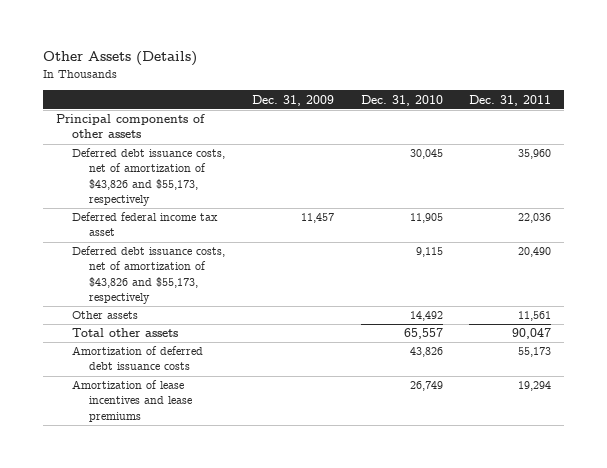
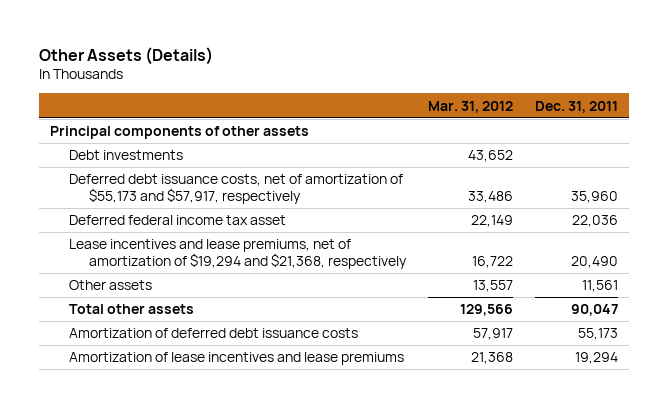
[251,94,334,106] Dec. 31, 2009 -> none
[360,94,443,106] Dec. 31, 2010 -> none
none -> [427,100,513,113] Mar. 31, 2012
none -> [69,150,184,161] Debt investments
[72,148,226,206] Deferred debt issuance costs, net of amortization of $43,826 and $55,173, respectively -> [69,174,404,204] Deferred debt issuance costs, net of amortization of $55,173 and $57,917, respectively
[72,246,226,304] Deferred debt issuance costs, net of amortization of $43,826 and $55,173, respectively -> [69,239,407,269] Lease incentives and lease premiums, net of amortization of $19,294 and $21,368, respectively

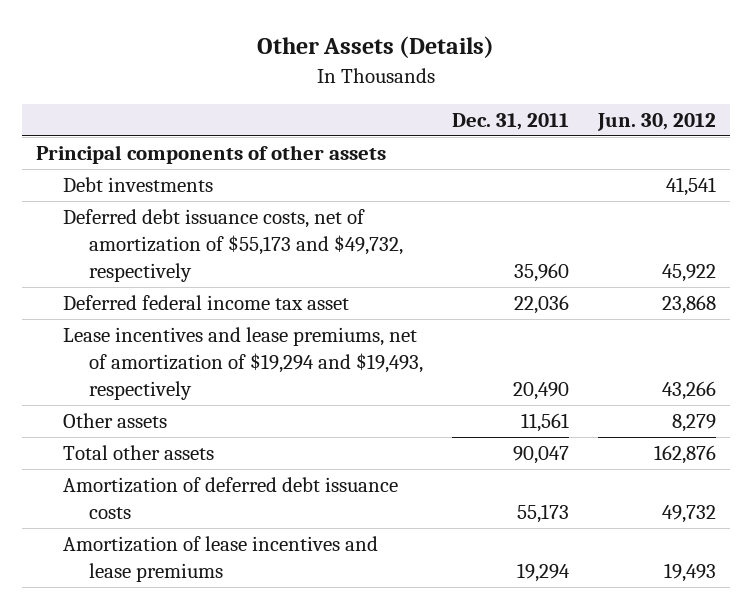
[427,100,513,113] Mar. 31, 2012 -> none
none -> [596,112,716,131] Jun. 30, 2012
[69,174,404,204] Deferred debt issuance costs, net of amortization of $55,173 and $57,917, respectively -> [62,209,404,282] Deferred debt issuance costs, net of amortization of $55,173 and $49,732, respectively
[69,239,407,269] Lease incentives and lease premiums, net of amortization of $19,294 and $21,368, respectively -> [62,327,424,400] Lease incentives and lease premiums, net of amortization of $19,294 and $19,493, respectively

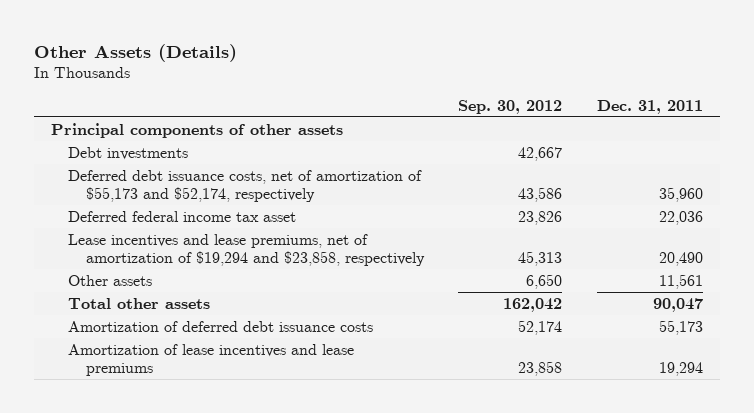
[596,112,716,131] Jun. 30, 2012 -> none
none -> [458,99,563,114] Sep. 30, 2012
[62,209,404,282] Deferred debt issuance costs, net of amortization of $55,173 and $49,732, respectively -> [68,169,423,202] Deferred debt issuance costs, net of amortization of $55,173 and $52,174, respectively
[62,327,424,400] Lease incentives and lease premiums, net of amortization of $19,294 and $19,493, respectively -> [68,233,425,266] Lease incentives and lease premiums, net of amortization of $19,294 and $23,858, respectively

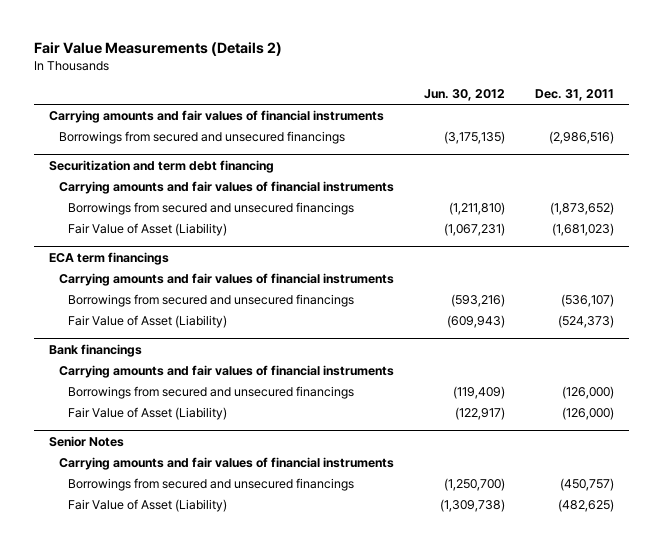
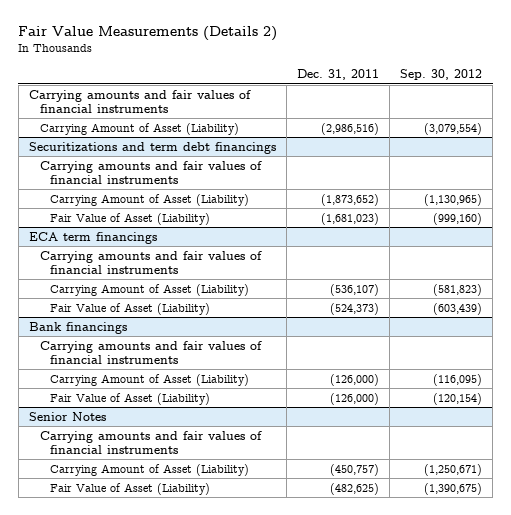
[423,89,505,102] Jun. 30, 2012 -> none
none -> [400,68,483,80] Sep. 30, 2012
[58,131,345,145] Borrowings from secured and unsecured financings -> [39,122,239,135] Carrying Amount of Asset (Liability)
[48,159,274,173] Securitization and term debt financing -> [28,141,276,154] Securitizations and term debt financings
[68,202,355,216] Borrowings from secured and unsecured financings -> [50,193,250,206] Carrying Amount of Asset (Liability)
[68,294,355,308] Borrowings from secured and unsecured financings -> [50,283,250,296] Carrying Amount of Asset (Liability)
[68,386,355,400] Borrowings from secured and unsecured financings -> [50,373,250,386] Carrying Amount of Asset (Liability)
[68,478,355,492] Borrowings from secured and unsecured financings -> [50,463,250,476] Carrying Amount of Asset (Liability)

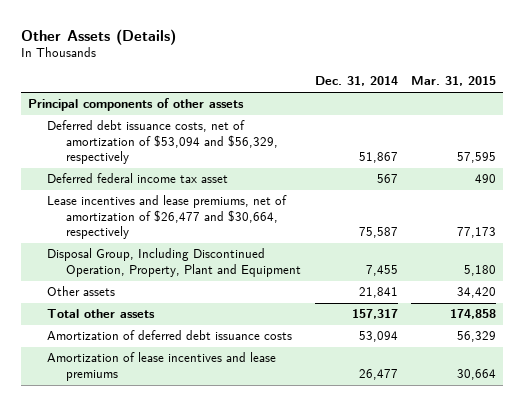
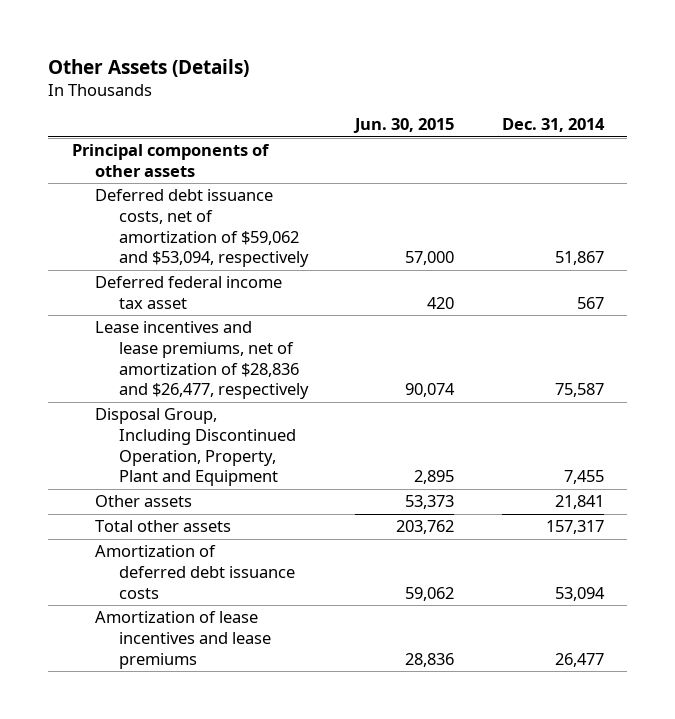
[411,76,497,87] Mar. 31, 2015 -> none
none -> [353,118,455,134] Jun. 30, 2015
[46,120,278,165] Deferred debt issuance costs, net of amortization of $53,094 and $56,329, respectively -> [95,189,309,268] Deferred debt issuance costs, net of amortization of $59,062 and $53,094, respectively
[46,195,287,240] Lease incentives and lease premiums, net of amortization of $26,477 and $30,664, respectively -> [95,321,309,400] Lease incentives and lease premiums, net of amortization of $28,836 and $26,477, respectively

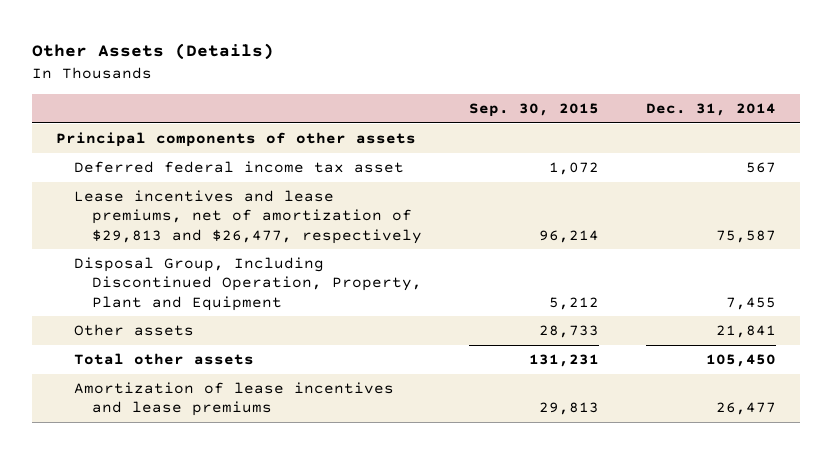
[353,118,455,134] Jun. 30, 2015 -> none
none -> [469,102,600,117] Sep. 30, 2015
[95,189,309,268] Deferred debt issuance costs, net of amortization of $59,062 and $53,094, respectively -> none
[95,321,309,400] Lease incentives and lease premiums, net of amortization of $28,836 and $26,477, respectively -> [73,190,422,244] Lease incentives and lease premiums, net of amortization of $29,813 and $26,477, respectively
[95,545,295,599] Amortization of deferred debt issuance costs -> none
[545,520,604,535] 157,317 -> [706,354,777,368] 105,450

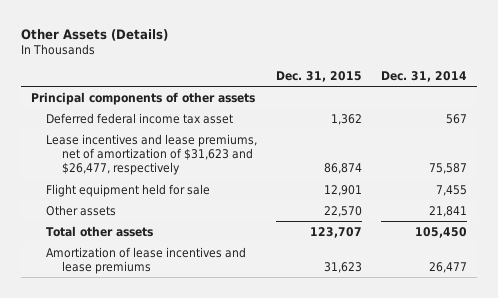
[469,102,600,117] Sep. 30, 2015 -> none
none -> [276,71,363,83] Dec. 31, 2015
[73,190,422,244] Lease incentives and lease premiums, net of amortization of $29,813 and $26,477, respectively -> [46,133,258,176] Lease incentives and lease premiums, net of amortization of $31,623 and $26,477, respectively
[73,257,422,311] Disposal Group, Including Discontinued Operation, Property, Plant and Equipment -> [46,183,211,197] Flight equipment held for sale

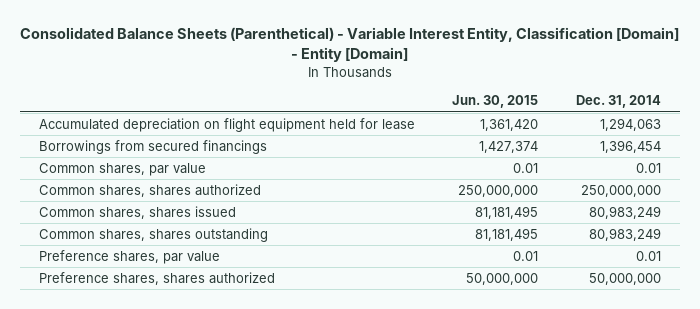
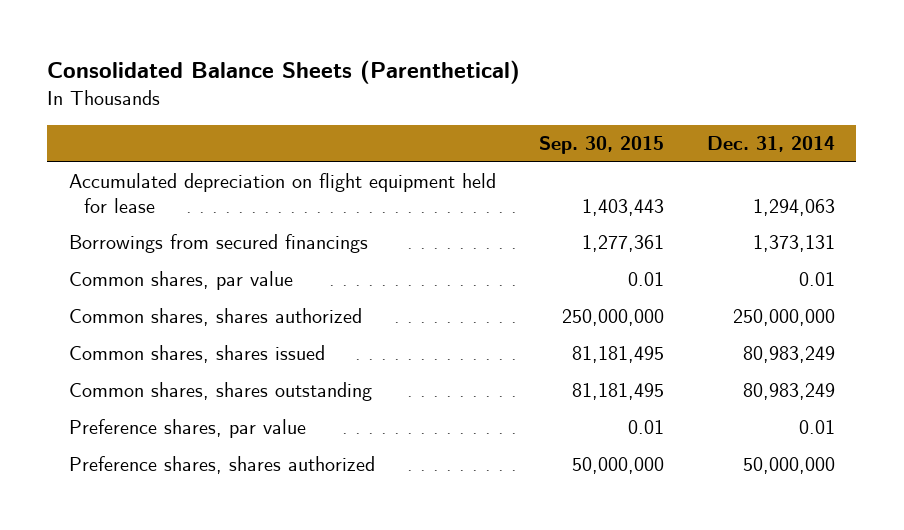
[19,27,679,63] Consolidated Balance Sheets (Parenthetical) - Variable Interest Entity, Classification [Domain] - Entity [Domain] -> [47,60,521,85] Consolidated Balance Sheets (Parenthetical)
[452,95,539,109] Jun. 30, 2015 -> none
none -> [538,136,664,155] Sep. 30, 2015
[600,139,662,153] 1,396,454 -> [752,235,835,253] 1,373,131

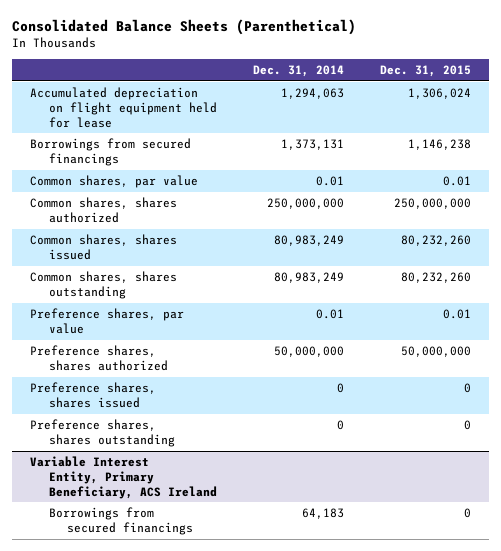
[538,136,664,155] Sep. 30, 2015 -> none
none -> [380,65,472,78] Dec. 31, 2015
none -> [29,382,156,408] Preference shares, shares issued
none -> [29,419,175,447] Preference shares, shares outstanding
none -> [29,456,217,499] Variable Interest Entity, Primary Beneficiary, ACS Ireland
none -> [48,507,194,535] Borrowings from secured financings

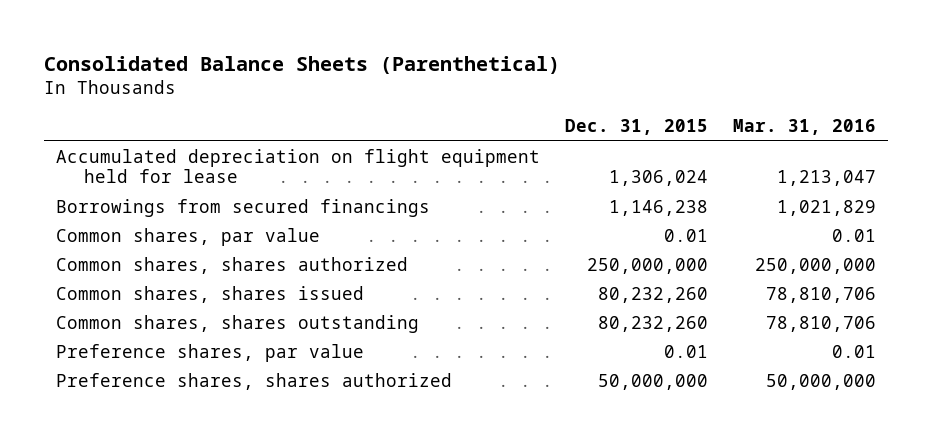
[252,65,344,78] Dec. 31, 2014 -> none
none -> [732,119,876,136] Mar. 31, 2016
[29,382,156,408] Preference shares, shares issued -> none
[29,419,175,447] Preference shares, shares outstanding -> none
[29,456,217,499] Variable Interest Entity, Primary Beneficiary, ACS Ireland -> none
[48,507,194,535] Borrowings from secured financings -> none

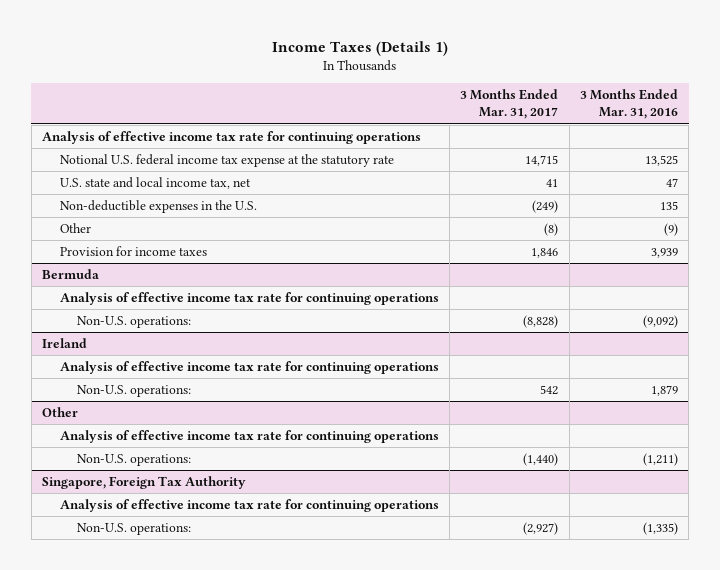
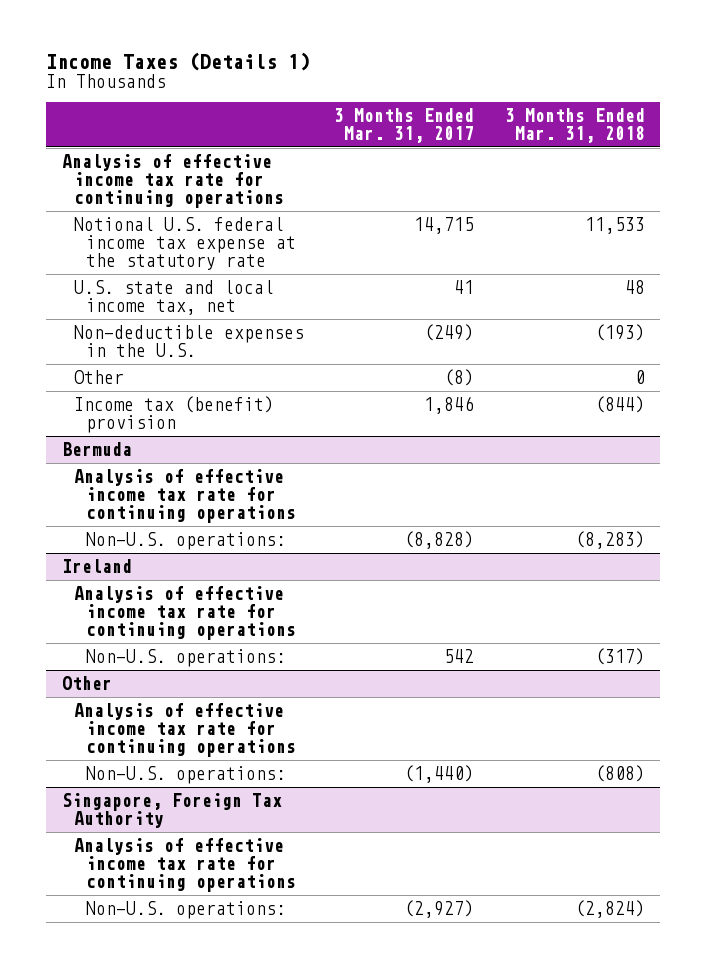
[579,89,678,120] 3 Months Ended Mar. 31, 2016 -> none
none -> [504,108,645,144] 3 Months Ended Mar. 31, 2018
[59,245,207,256] Provision for income taxes -> [73,395,274,433] Income tax (benefit) provision

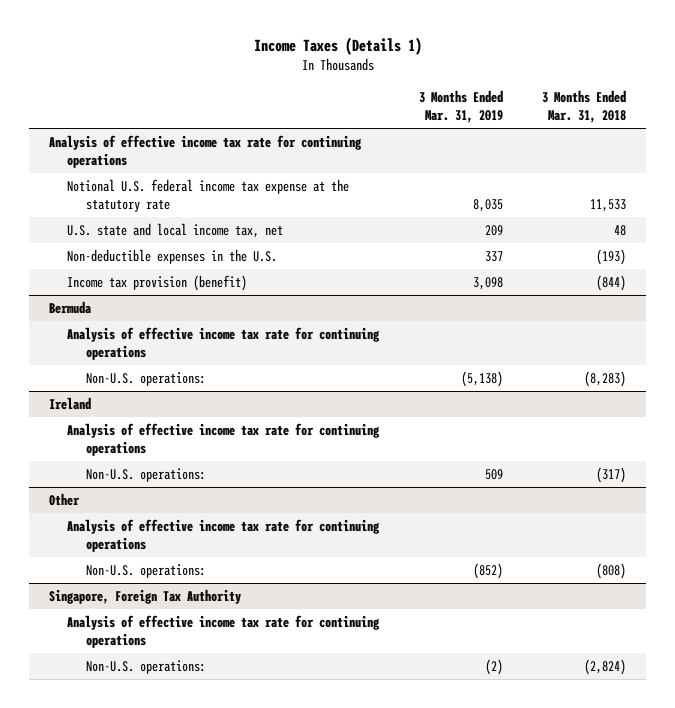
[334,108,475,144] 3 Months Ended Mar. 31, 2017 -> none
none -> [418,90,503,124] 3 Months Ended Mar. 31, 2019
[73,369,124,384] Other -> none
[73,395,274,433] Income tax (benefit) provision -> [67,274,248,291] Income tax provision (benefit)

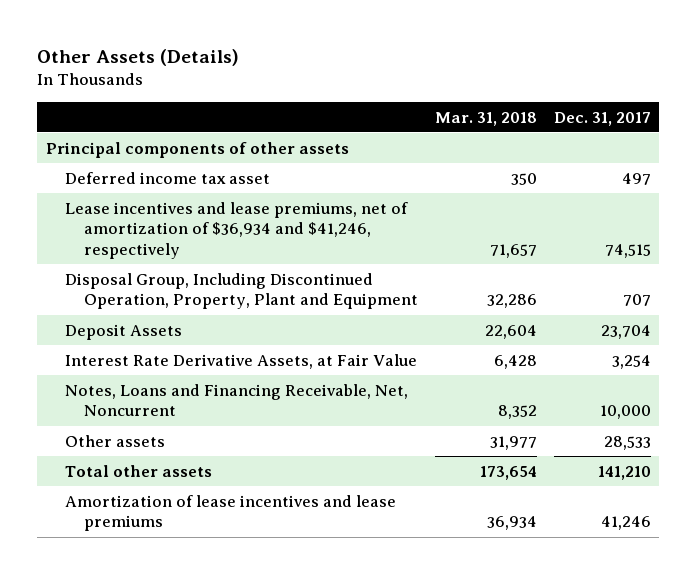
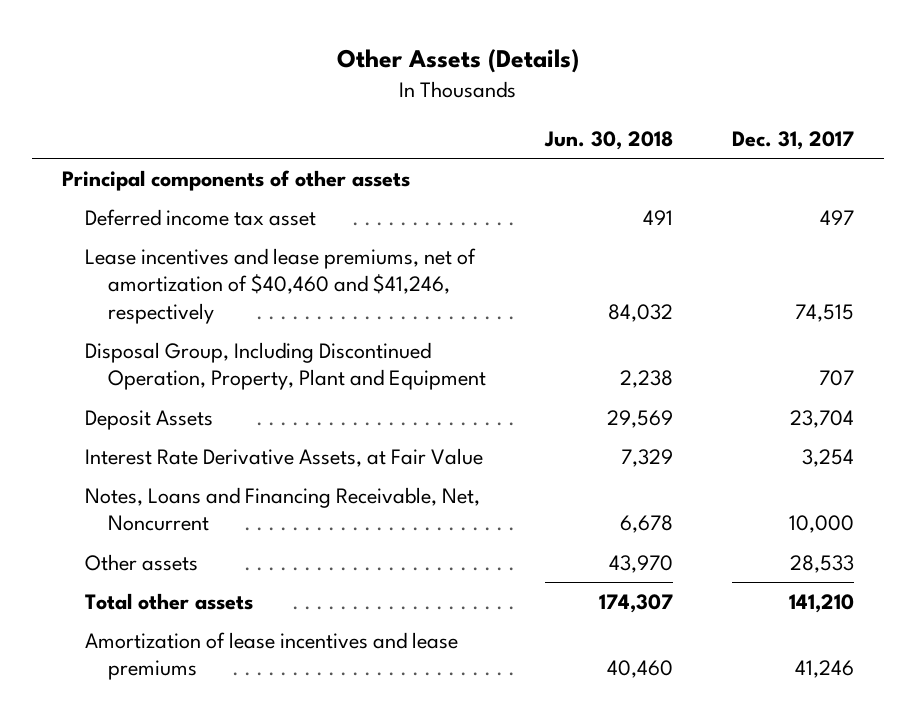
[434,111,537,126] Mar. 31, 2018 -> none
none -> [543,130,673,150] Jun. 30, 2018
[64,201,408,260] Lease incentives and lease premiums, net of amortization of $36,934 and $41,246, respectively -> [84,247,476,324] Lease incentives and lease premiums, net of amortization of $40,460 and $41,246, respectively

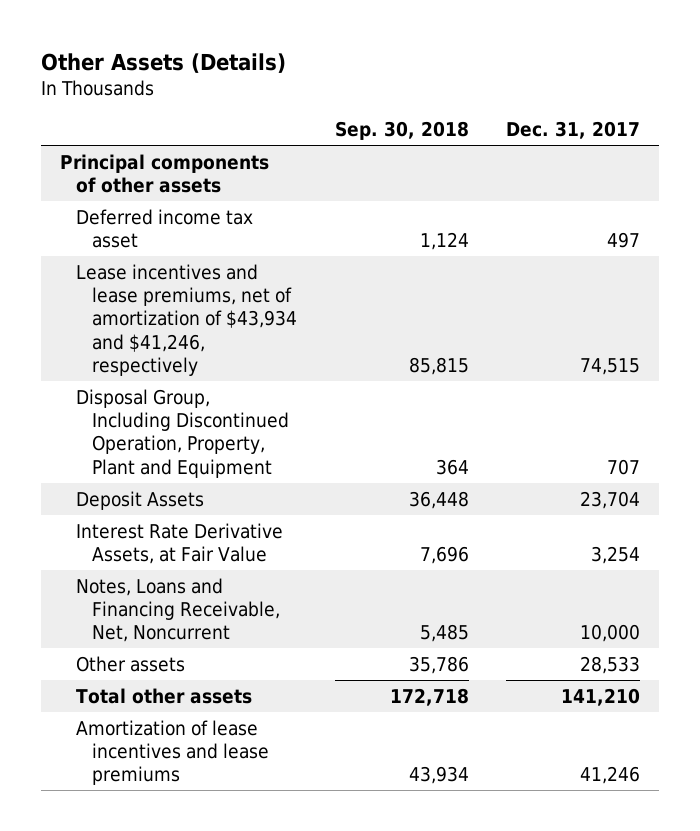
[543,130,673,150] Jun. 30, 2018 -> none
none -> [334,121,469,141] Sep. 30, 2018
[84,247,476,324] Lease incentives and lease premiums, net of amortization of $40,460 and $41,246, respectively -> [75,263,297,377] Lease incentives and lease premiums, net of amortization of $43,934 and $41,246, respectively

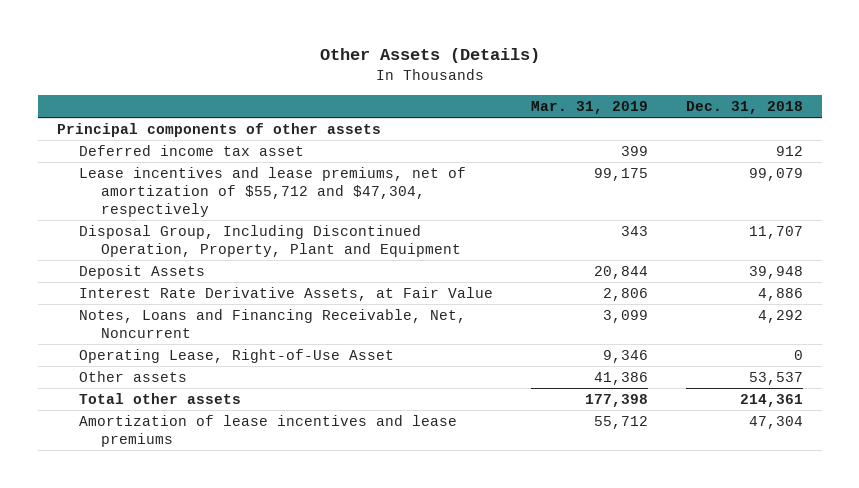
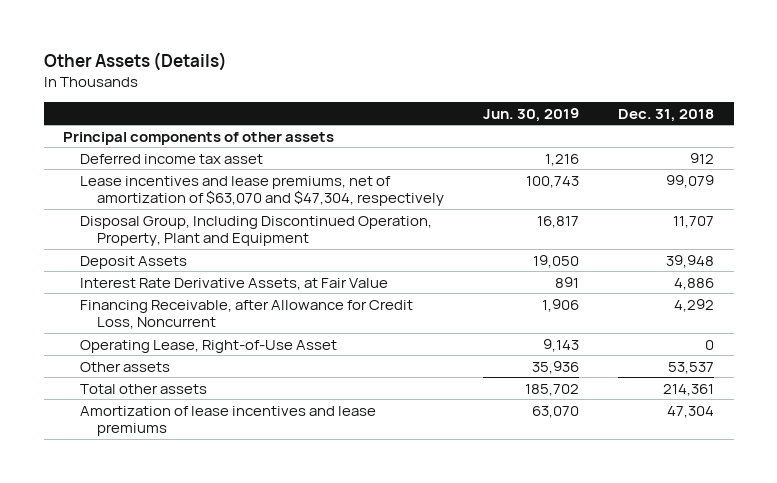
[530,100,648,114] Mar. 31, 2019 -> none
none -> [482,107,579,122] Jun. 30, 2019
[78,166,466,217] Lease incentives and lease premiums, net of amortization of $55,712 and $47,304, respectively -> [79,175,444,207] Lease incentives and lease premiums, net of amortization of $63,070 and $47,304, respectively
[78,308,466,338] Notes, Loans and Financing Receivable, Net, Noncurrent -> [79,299,413,330] Financing Receivable, after Allowance for Credit Loss, Noncurrent

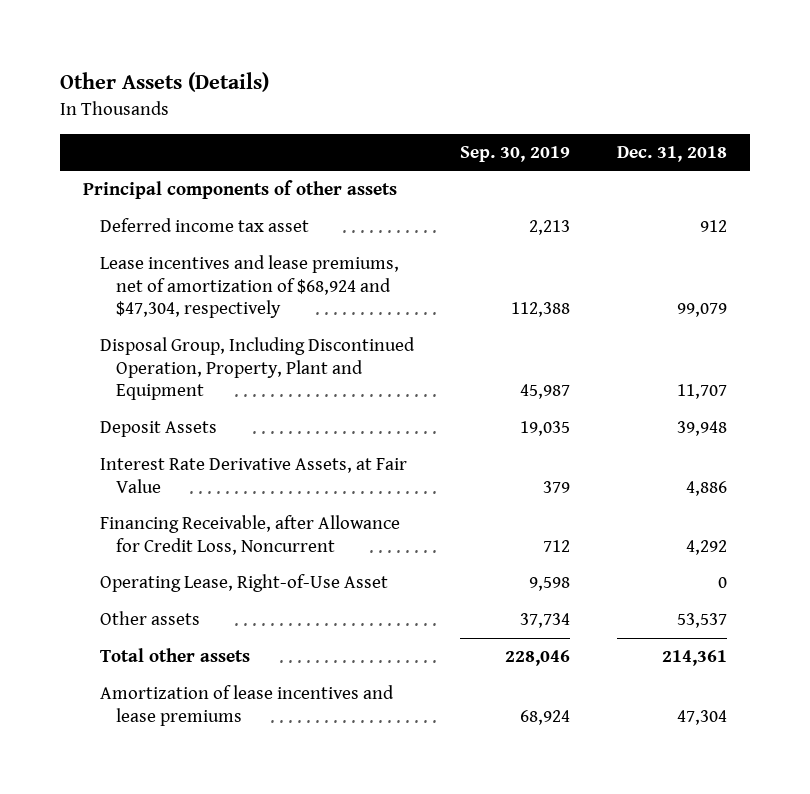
[482,107,579,122] Jun. 30, 2019 -> none
none -> [460,145,571,162] Sep. 30, 2019
[79,175,444,207] Lease incentives and lease premiums, net of amortization of $63,070 and $47,304, respectively -> [99,255,399,319] Lease incentives and lease premiums, net of amortization of $68,924 and $47,304, respectively

